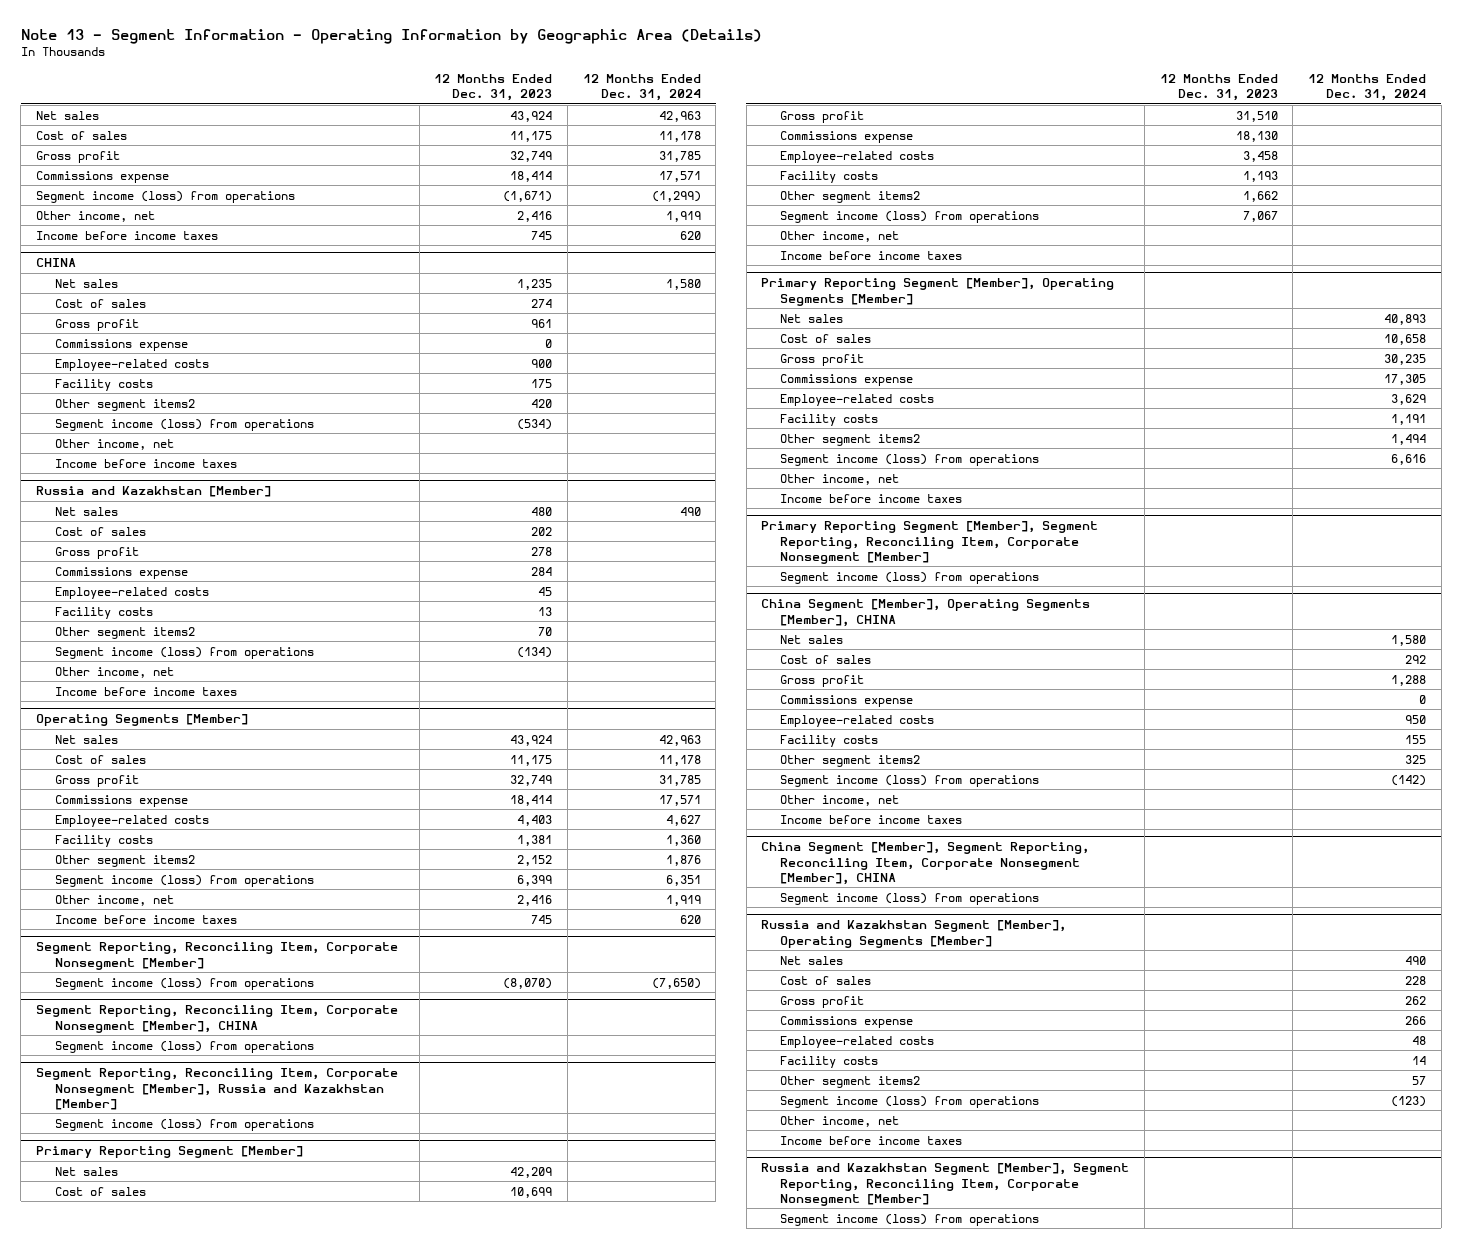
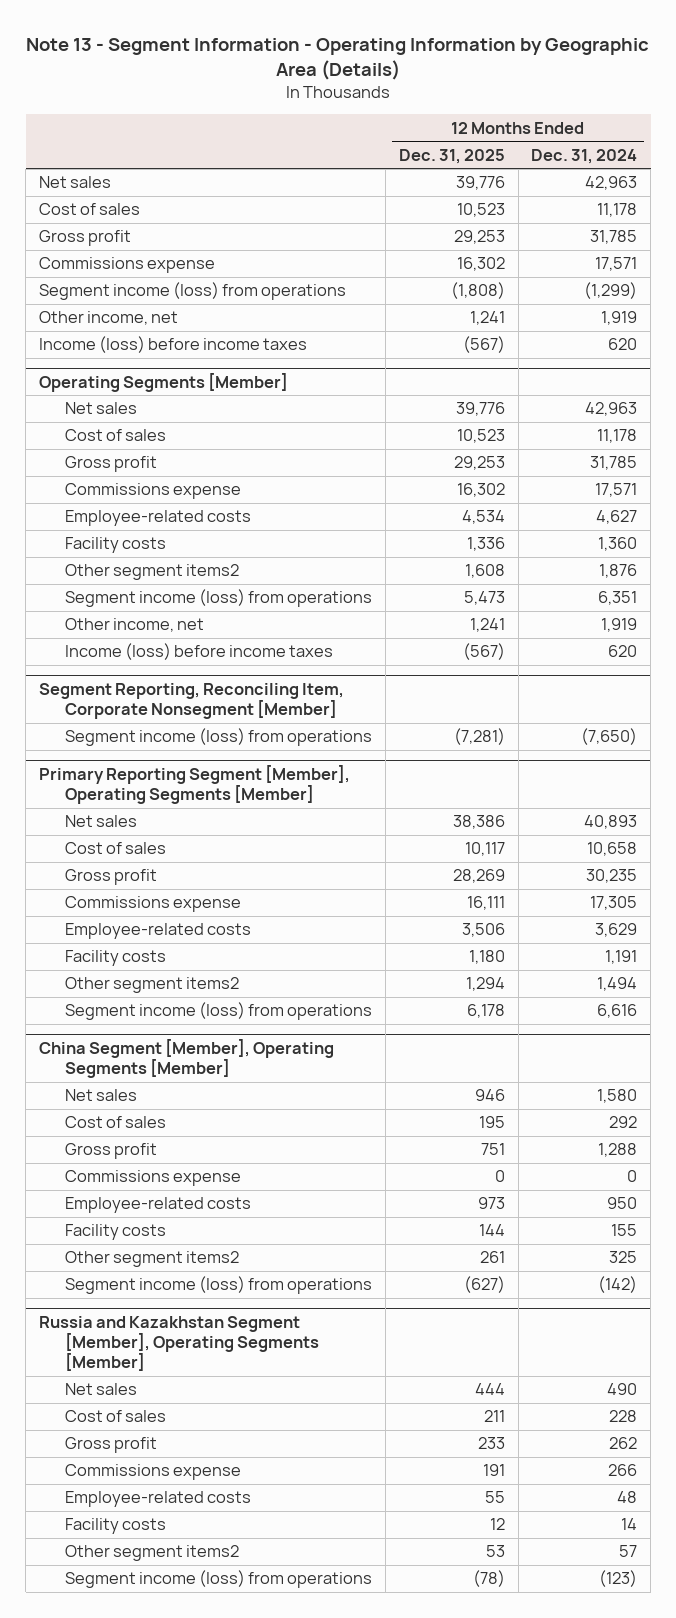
[434,74,553,102] 12 Months Ended Dec. 31, 2023 -> none
none -> [398,148,505,164] Dec. 31, 2025
[36,258,77,268] CHINA -> none
[54,278,118,288] Net sales -> none
[54,298,146,308] Cost of sales -> none
[54,318,139,331] Gross profit -> none
[54,338,188,351] Commissions expense -> none
[54,358,209,371] Employee-related costs -> none
[54,378,153,391] Facility costs -> none
[54,398,195,411] Other segment items2 -> none
[54,418,314,431] Segment income (loss) from operations -> none
[54,438,174,450] Other income, net -> none
[54,458,237,468] Income before income taxes -> none
[36,486,272,498] Russia and Kazakhstan [Member] -> none
[54,506,118,516] Net sales -> none
[54,526,146,536] Cost of sales -> none
[54,546,139,559] Gross profit -> none
[54,566,188,579] Commissions expense -> none
[54,586,209,599] Employee-related costs -> none
[54,606,153,619] Facility costs -> none
[54,626,195,639] Other segment items2 -> none
[54,646,314,659] Segment income (loss) from operations -> none
[54,666,174,678] Other income, net -> none
[54,686,237,696] Income before income taxes -> none
[36,230,219,240] Income before income taxes -> [39,336,308,354] Income (loss) before income taxes
[54,914,237,924] Income before income taxes -> [64,643,333,661] Income (loss) before income taxes
[36,1005,399,1033] Segment Reporting, Reconciling Item, Corporate Nonsegment [Member], CHINA -> none
[54,1040,314,1053] Segment income (loss) from operations -> none
[36,1068,399,1110] Segment Reporting, Reconciling Item, Corporate Nonsegment [Member], Russia and Kazakhstan [Member] -> none
[54,1118,314,1131] Segment income (loss) from operations -> none
[36,1146,304,1159] Primary Reporting Segment [Member] -> none
[54,1166,118,1176] Net sales -> none
[54,1186,146,1196] Cost of sales -> none
[780,110,865,123] Gross profit -> none
[780,130,914,143] Commissions expense -> none
[780,150,935,163] Employee-related costs -> none
[780,170,879,183] Facility costs -> none
[780,190,921,203] Other segment items2 -> none
[780,210,1040,223] Segment income (loss) from operations -> none
[780,230,900,242] Other income, net -> none
[780,250,963,260] Income before income taxes -> none
[780,473,900,485] Other income, net -> none
[780,493,963,503] Income before income taxes -> none
[761,521,1099,564] Primary Reporting Segment [Member], Segment Reporting, Reconciling Item, Corporate Nonsegment [Member] -> none
[780,571,1040,584] Segment income (loss) from operations -> none
[761,599,1091,627] China Segment [Member], Operating Segments [Member], CHINA -> [39,1038,335,1078] China Segment [Member], Operating Segments [Member]
[780,794,900,806] Other income, net -> none
[780,814,963,824] Income before income taxes -> none
[761,842,1090,885] China Segment [Member], Segment Reporting, Reconciling Item, Corporate Nonsegment [Member], CHINA -> none
[780,892,1040,905] Segment income (loss) from operations -> none
[780,1115,900,1127] Other income, net -> none
[780,1135,963,1145] Income before income taxes -> none
[761,1163,1130,1206] Russia and Kazakhstan Segment [Member], Segment Reporting, Reconciling Item, Corporate Nonsegment [Member] -> none
[780,1213,1040,1226] Segment income (loss) from operations -> none

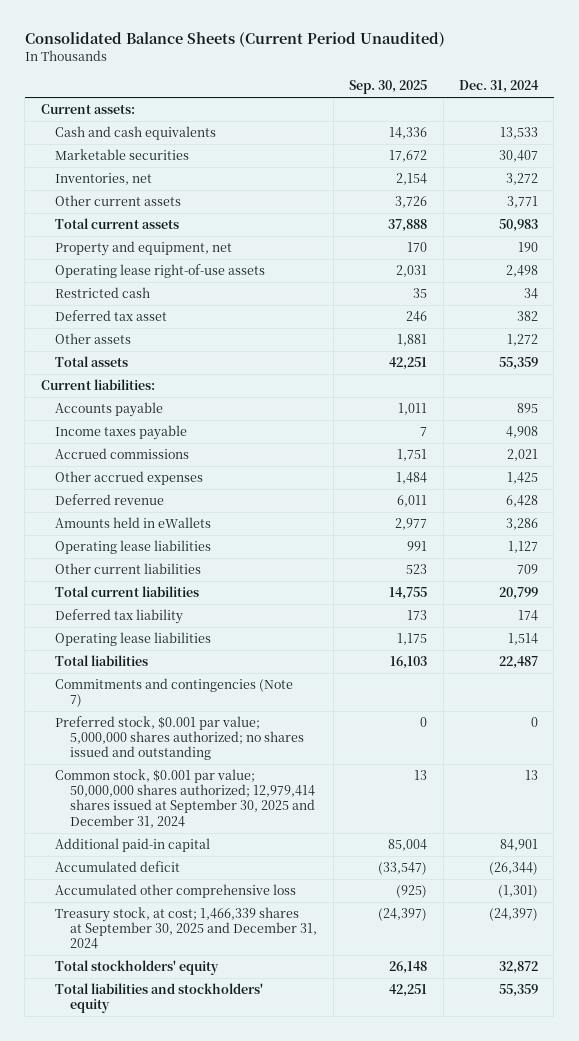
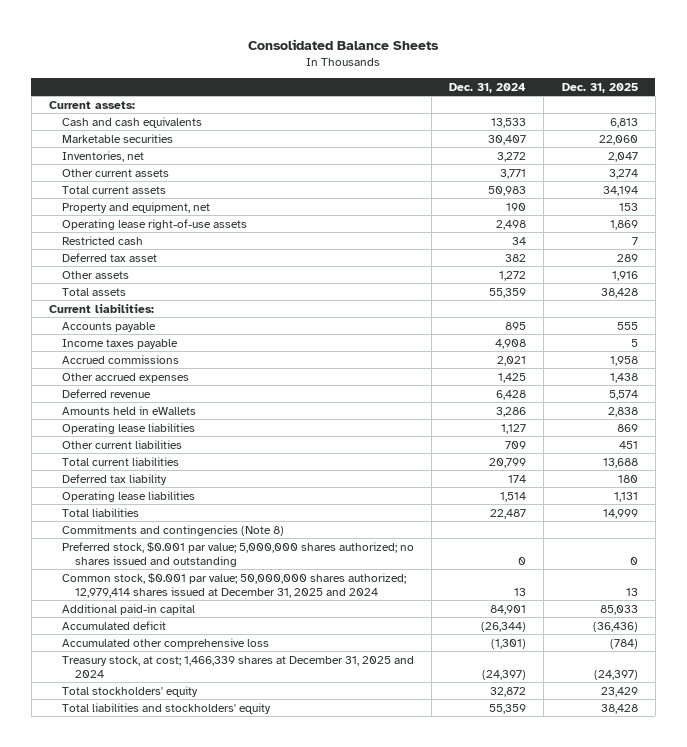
[24,32,445,48] Consolidated Balance Sheets (Current Period Unaudited) -> [248,38,440,50] Consolidated Balance Sheets
[349,80,428,95] Sep. 30, 2025 -> none
none -> [561,82,638,93] Dec. 31, 2025
[55,678,294,708] Commitments and contingencies (Note 7) -> [61,524,284,536] Commitments and contingencies (Note 8)
[55,769,316,828] Common stock, $0.001 par value; 50,000,000 shares authorized; 12,979,414 shares issued at September 30, 2025 and December 31, 2024 -> [61,572,406,598] Common stock, $0.001 par value; 50,000,000 shares authorized; 12,979,414 shares issued at December 31, 2025 and 2024
[55,907,318,950] Treasury stock, at cost; 1,466,339 shares at September 30, 2025 and December 31, 2024 -> [61,655,414,678] Treasury stock, at cost; 1,466,339 shares at December 31, 2025 and 2024

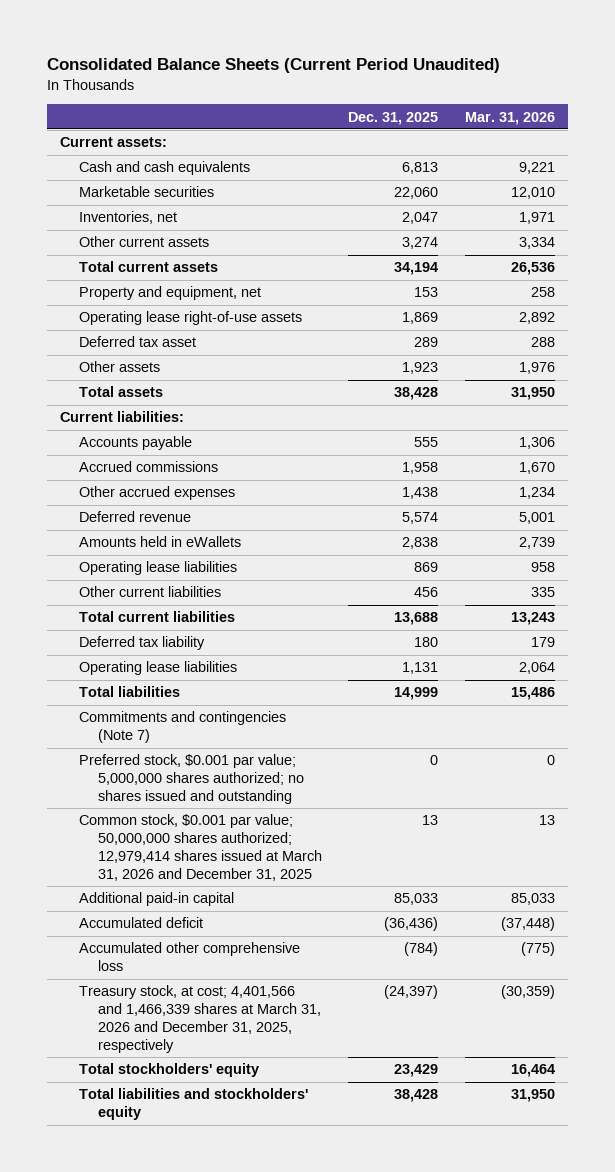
[248,38,440,50] Consolidated Balance Sheets -> [47,57,501,73] Consolidated Balance Sheets (Current Period Unaudited)
[449,82,527,93] Dec. 31, 2024 -> none
none -> [464,111,555,125] Mar. 31, 2026
[61,235,143,245] Restricted cash -> none
[611,270,638,281] 1,916 -> [402,362,439,375] 1,923
[61,338,178,349] Income taxes payable -> none
[618,440,638,449] 451 -> [414,587,439,598] 456
[61,524,284,536] Commitments and contingencies (Note 8) -> [79,711,287,744] Commitments and contingencies (Note 7)
[61,572,406,598] Common stock, $0.001 par value; 50,000,000 shares authorized; 12,979,414 shares issued at December 31, 2025 and 2024 -> [79,814,323,881] Common stock, $0.001 par value; 50,000,000 shares authorized; 12,979,414 shares issued at March 31, 2026 and December 31, 2025
[61,655,414,678] Treasury stock, at cost; 1,466,339 shares at December 31, 2025 and 2024 -> [79,985,322,1053] Treasury stock, at cost; 4,401,566 and 1,466,339 shares at March 31, 2026 and December 31, 2025, respectively

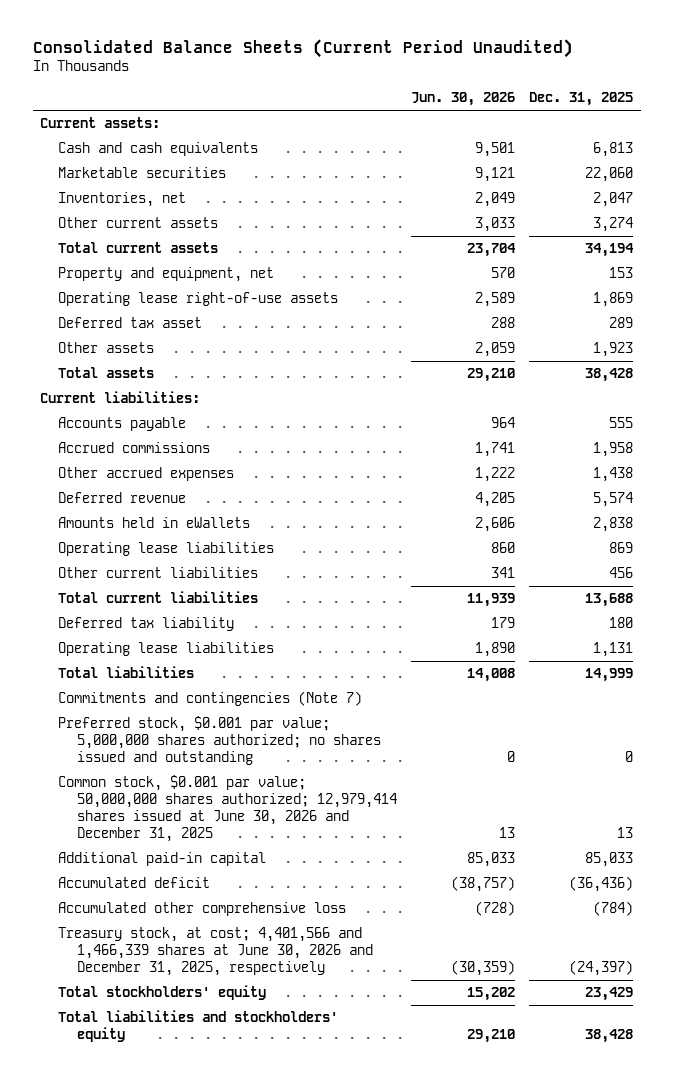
[464,111,555,125] Mar. 31, 2026 -> none
none -> [411,91,516,106] Jun. 30, 2026
[79,814,323,881] Common stock, $0.001 par value; 50,000,000 shares authorized; 12,979,414 shares issued at March 31, 2026 and December 31, 2025 -> [58,775,397,842] Common stock, $0.001 par value; 50,000,000 shares authorized; 12,979,414 shares issued at June 30, 2026 and December 31, 2025
[79,985,322,1053] Treasury stock, at cost; 4,401,566 and 1,466,339 shares at March 31, 2026 and December 31, 2025, respectively -> [58,927,373,977] Treasury stock, at cost; 4,401,566 and 1,466,339 shares at June 30, 2026 and December 31, 2025, respectively

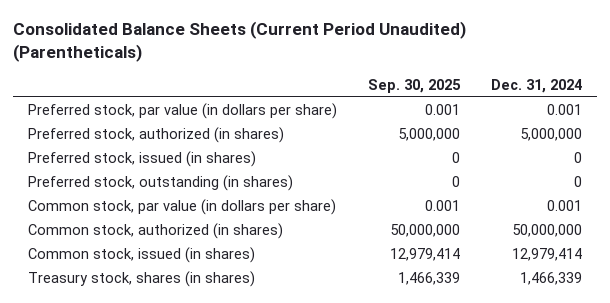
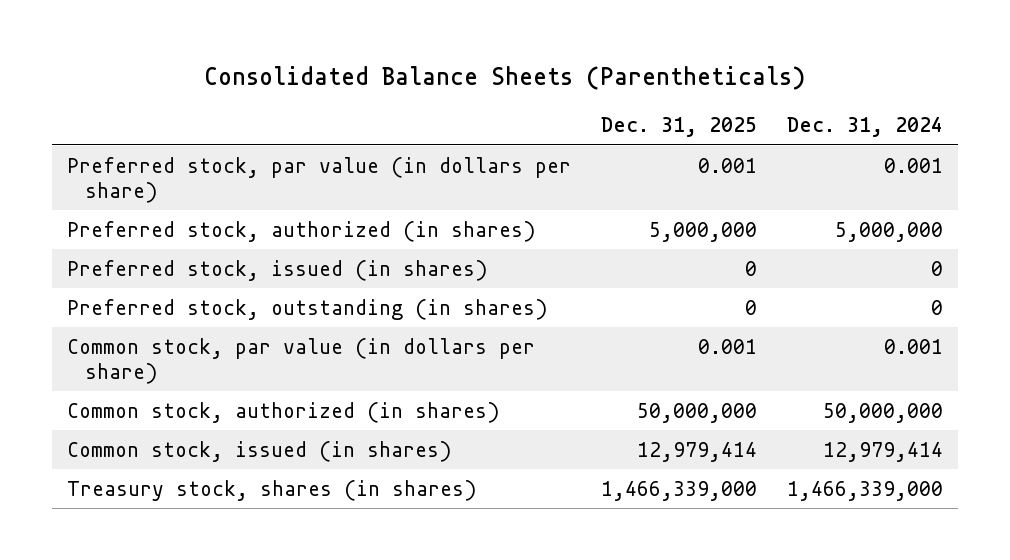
[12,21,466,63] Consolidated Balance Sheets (Current Period Unaudited) (Parentheticals) -> [203,65,805,90] Consolidated Balance Sheets (Parentheticals)
[368,79,462,94] Sep. 30, 2025 -> none
none -> [600,117,757,138] Dec. 31, 2025
[519,272,582,286] 1,466,339 -> [786,480,943,501] 1,466,339,000

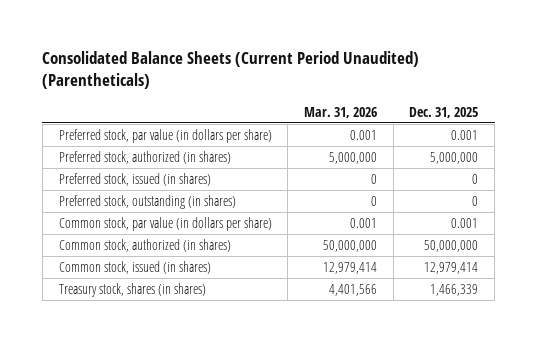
[203,65,805,90] Consolidated Balance Sheets (Parentheticals) -> [42,51,420,90] Consolidated Balance Sheets (Current Period Unaudited) (Parentheticals)
[786,117,943,138] Dec. 31, 2024 -> none
none -> [303,106,377,118] Mar. 31, 2026
[600,480,757,501] 1,466,339,000 -> [430,284,479,297] 1,466,339

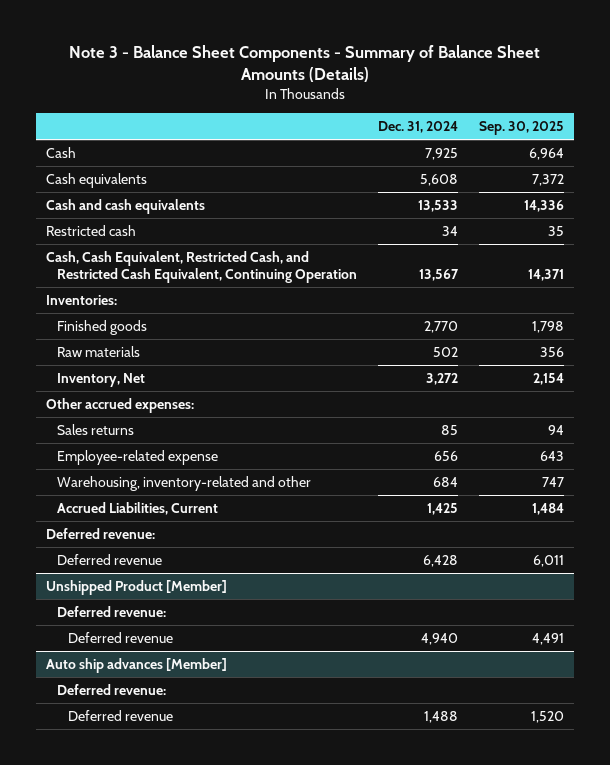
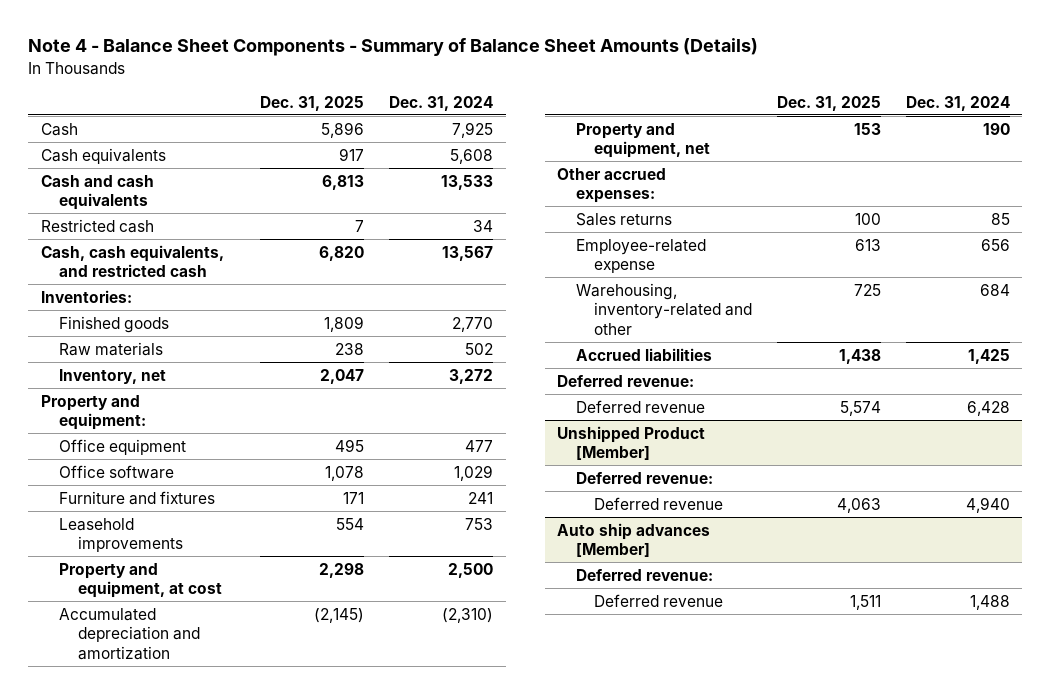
[68,44,540,82] Note 3 - Balance Sheet Components - Summary of Balance Sheet Amounts (Details) -> [28,38,759,57] Note 4 - Balance Sheet Components - Summary of Balance Sheet Amounts (Details)
[478,121,564,136] Sep. 30, 2025 -> none
none -> [260,95,365,111] Dec. 31, 2025
[46,250,358,284] Cash, Cash Equivalent, Restricted Cash, and Restricted Cash Equivalent, Continuing Operation -> [40,244,224,278] Cash, cash equivalents, and restricted cash
[57,372,146,387] Inventory, Net -> [59,368,167,384] Inventory, net
none -> [40,394,147,431] Property and equipment:
none -> [59,438,187,455] Office equipment
none -> [59,464,175,479] Office software
none -> [59,490,216,505] Furniture and fixtures
none -> [59,517,183,553] Leasehold improvements
none -> [59,562,222,599] Property and equipment, at cost
none -> [59,607,200,660] Accumulated depreciation and amortization
none -> [575,122,711,159] Property and equipment, net
[57,501,219,515] Accrued Liabilities, Current -> [575,347,712,361] Accrued liabilities

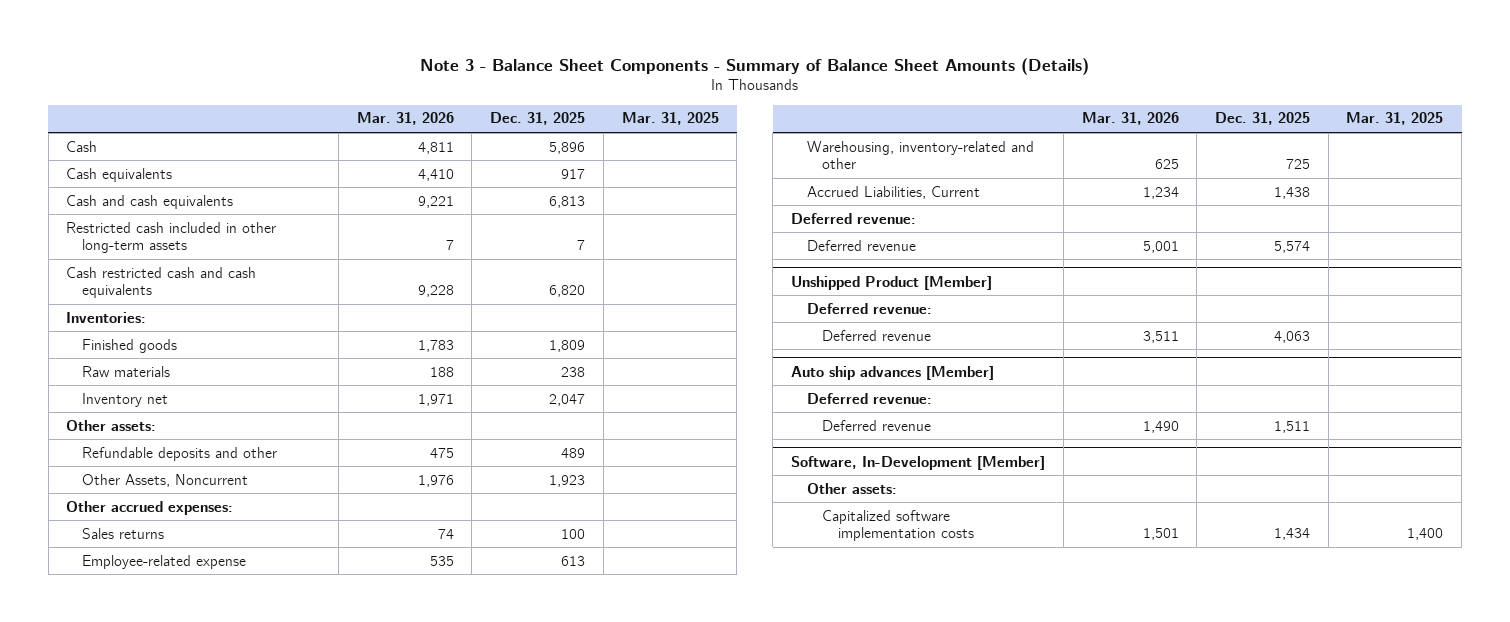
[28,38,759,57] Note 4 - Balance Sheet Components - Summary of Balance Sheet Amounts (Details) -> [419,57,1089,75] Note 3 - Balance Sheet Components - Summary of Balance Sheet Amounts (Details)
[389,95,494,111] Dec. 31, 2024 -> none
none -> [356,112,454,126] Mar. 31, 2026
none -> [621,112,719,126] Mar. 31, 2025
[40,218,154,233] Restricted cash -> [66,221,277,254] Restricted cash included in other long-term assets
[40,244,224,278] Cash, cash equivalents, and restricted cash -> [66,266,257,299] Cash restricted cash and cash equivalents
[40,394,147,431] Property and equipment: -> none
[59,438,187,455] Office equipment -> none
[59,464,175,479] Office software -> none
[59,490,216,505] Furniture and fixtures -> none
[59,517,183,553] Leasehold improvements -> none
[59,562,222,599] Property and equipment, at cost -> none
[59,607,200,660] Accumulated depreciation and amortization -> none
[575,122,711,159] Property and equipment, net -> none
[59,368,167,384] Inventory, net -> [81,392,168,407] Inventory net
none -> [66,419,157,431] Other assets:
none -> [81,446,277,461] Refundable deposits and other
none -> [81,473,248,487] Other Assets, Noncurrent
[575,347,712,361] Accrued liabilities -> [806,185,980,199] Accrued Liabilities, Current
none -> [791,455,1046,470] Software, In-Development [Member]
none -> [806,482,897,494] Other assets:
none -> [822,509,974,542] Capitalized software implementation costs

